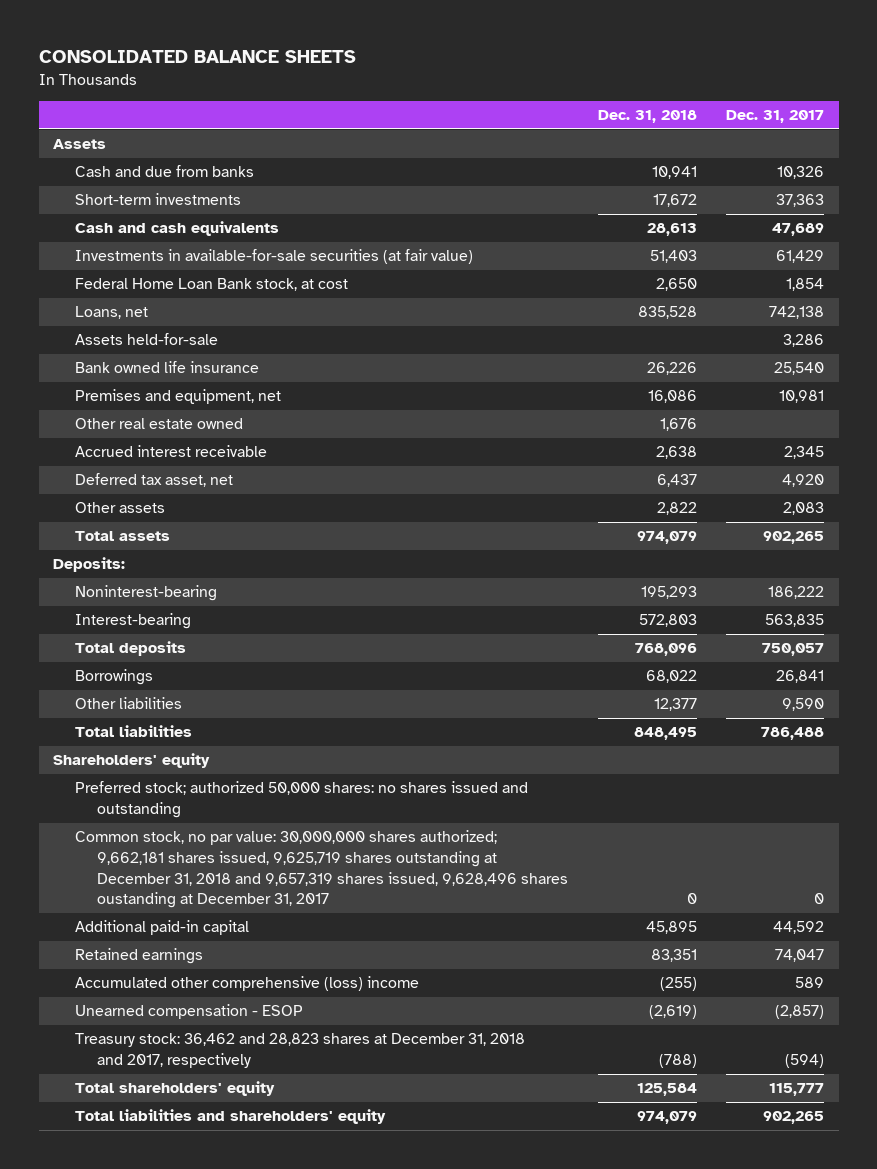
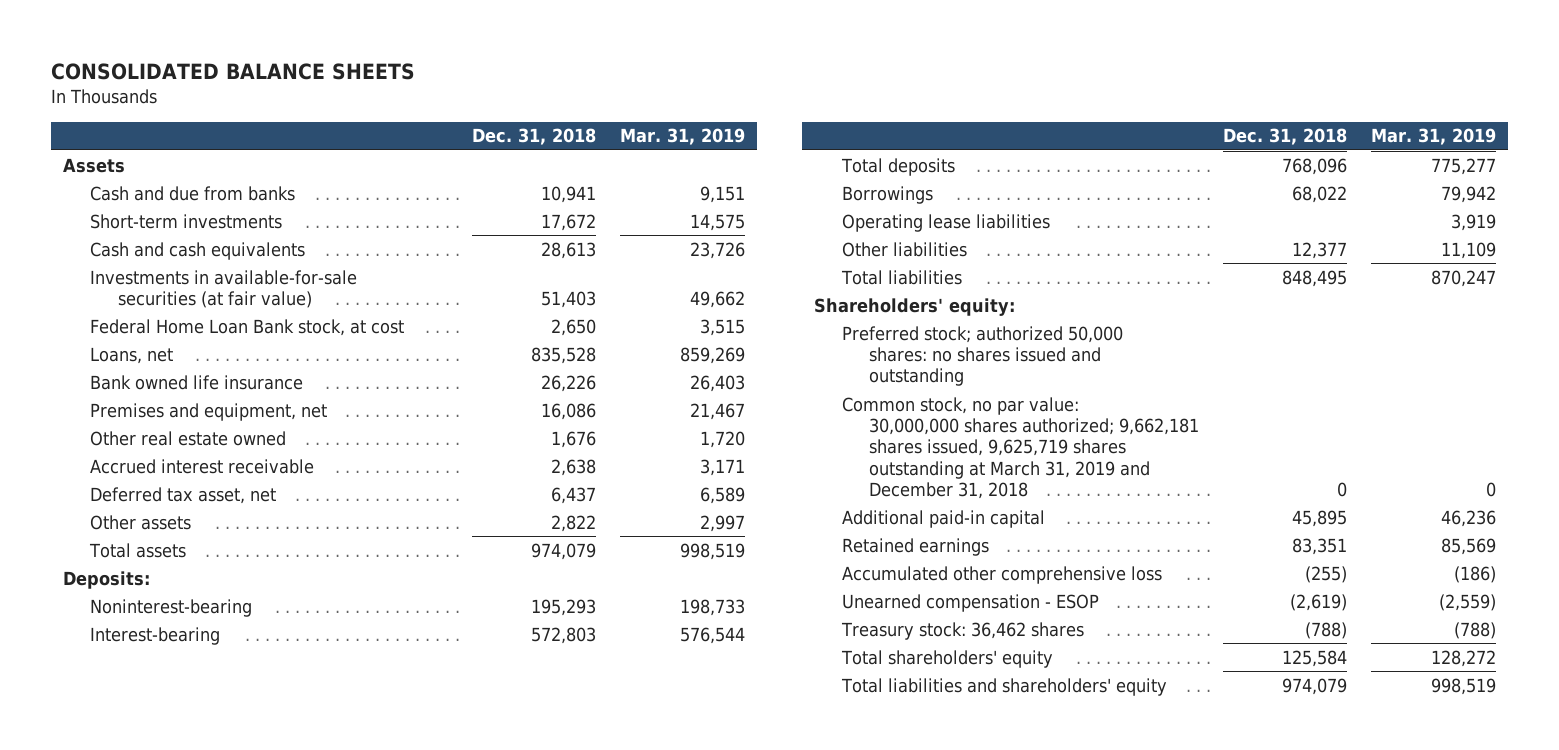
[725,110,824,124] Dec. 31, 2017 -> none
none -> [619,128,745,146] Mar. 31, 2019
[75,333,219,346] Assets held-for-sale -> none
none -> [841,213,1050,232] Operating lease liabilities
[53,753,211,769] Shareholders' equity -> [814,297,1016,316] Shareholders' equity:
[75,830,569,909] Common stock, no par value: 30,000,000 shares authorized; 9,662,181 shares issued, 9,625,719 shares outstanding at December 31, 2018 and 9,657,319 shares issued, 9,628,496 shares oustanding at December 31, 2017 -> [841,396,1200,500] Common stock, no par value: 30,000,000 shares authorized; 9,662,181 shares issued, 9,625,719 shares outstanding at March 31, 2019 and December 31, 2018
[75,976,420,992] Accumulated other comprehensive (loss) income -> [841,565,1162,584] Accumulated other comprehensive loss
[75,1033,526,1068] Treasury stock: 36,462 and 28,823 shares at December 31, 2018 and 2017, respectively -> [840,621,1084,640] Treasury stock: 36,462 shares

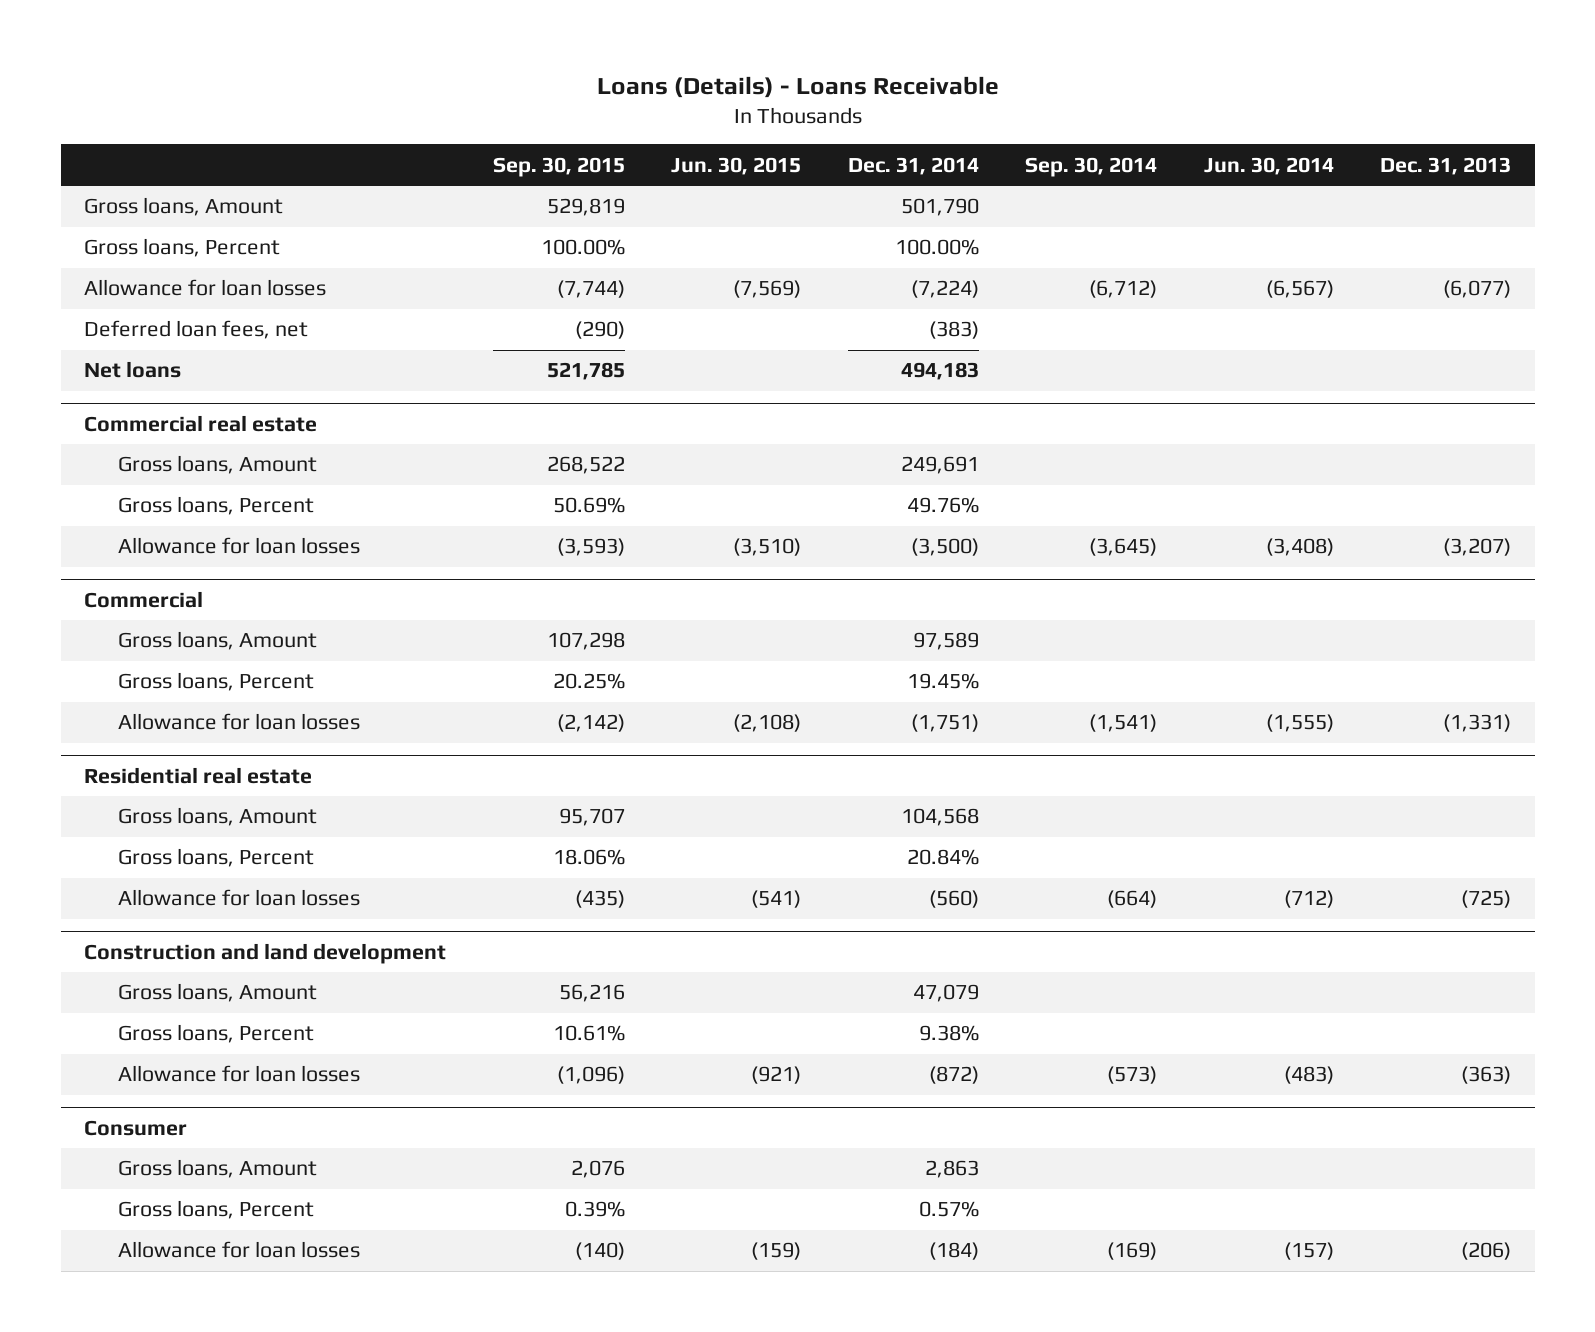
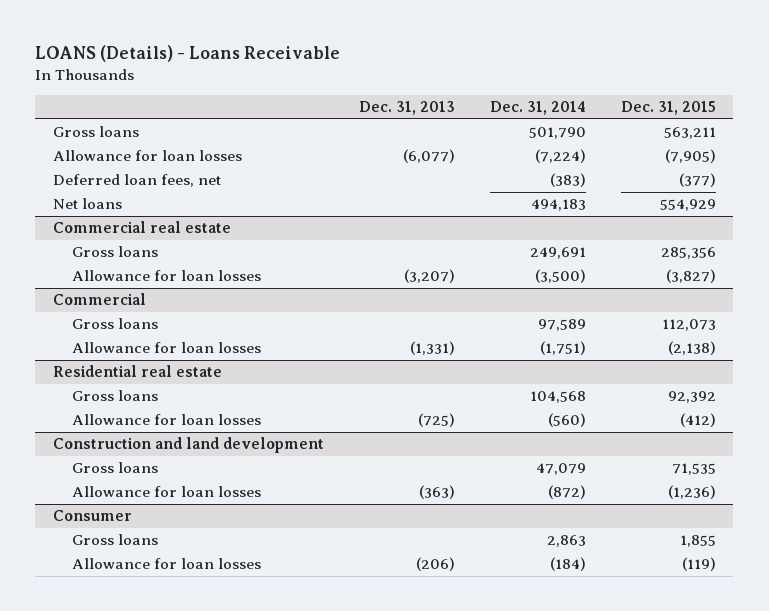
[596,76,999,99] Loans (Details) - Loans Receivable -> [35,45,341,63] LOANS (Details) - Loans Receivable
[492,156,625,177] Sep. 30, 2015 -> none
[671,156,802,175] Jun. 30, 2015 -> none
[1025,156,1158,177] Sep. 30, 2014 -> none
[1203,156,1334,175] Jun. 30, 2014 -> none
none -> [620,101,716,116] Dec. 31, 2015
[84,238,281,258] Gross loans, Percent -> none
[84,197,284,217] Gross loans, Amount -> [52,126,139,138] Gross loans
[117,496,314,516] Gross loans, Percent -> none
[117,455,317,475] Gross loans, Amount -> [71,246,158,258] Gross loans
[117,672,314,692] Gross loans, Percent -> none
[117,631,317,651] Gross loans, Amount -> [71,318,158,330] Gross loans
[117,848,314,868] Gross loans, Percent -> none
[117,807,317,827] Gross loans, Amount -> [71,390,158,402] Gross loans
[117,1024,314,1044] Gross loans, Percent -> none
[117,983,317,1003] Gross loans, Amount -> [71,462,158,474] Gross loans
[117,1200,314,1220] Gross loans, Percent -> none
[117,1159,317,1179] Gross loans, Amount -> [71,534,158,546] Gross loans

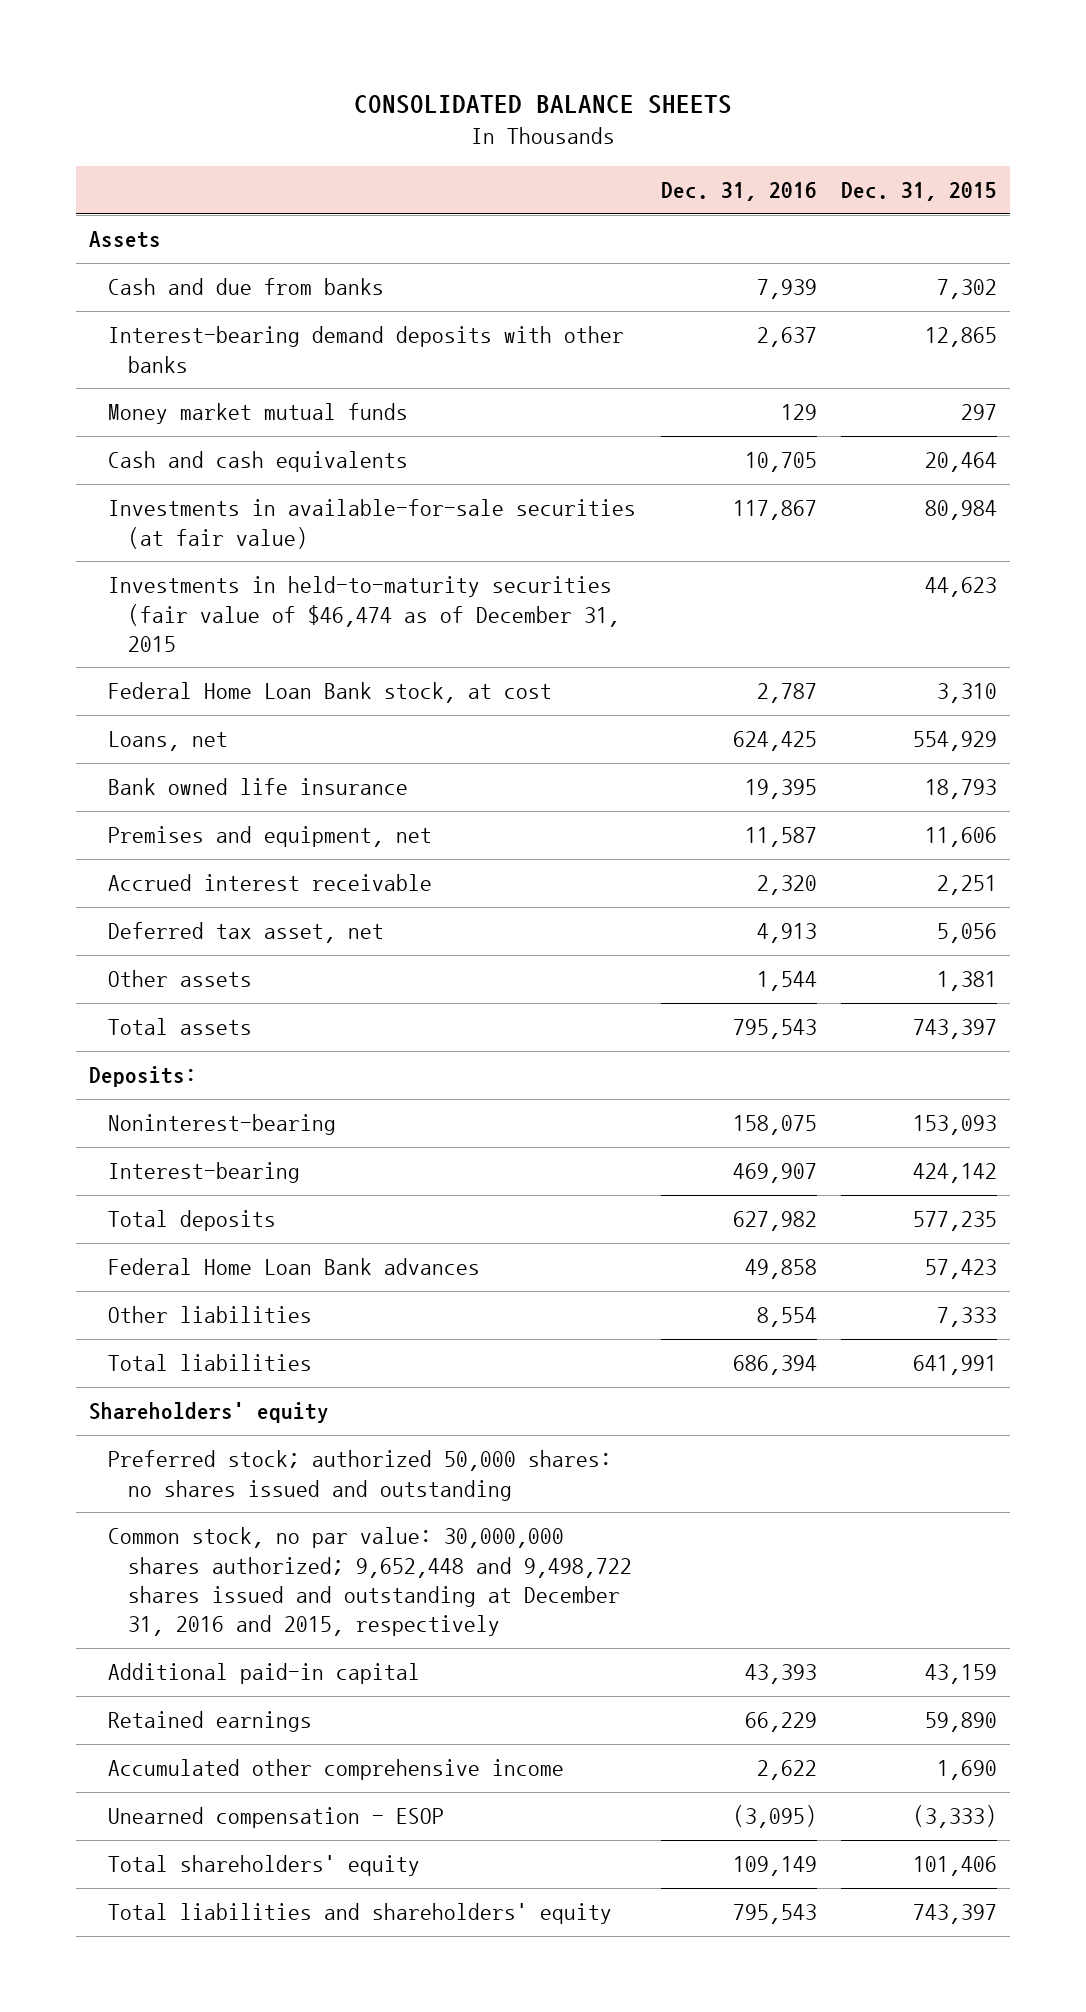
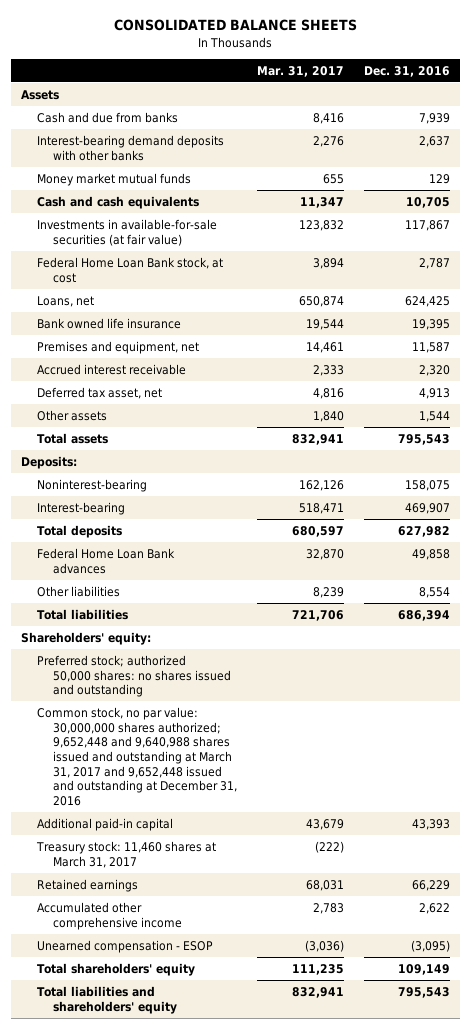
[841,182,998,202] Dec. 31, 2015 -> none
none -> [256,65,344,77] Mar. 31, 2017
[108,576,621,652] Investments in held-to-maturity securities (fair value of $46,474 as of December 31, 2015 -> none
[88,1402,329,1424] Shareholders' equity -> [21,632,152,646] Shareholders' equity:
[108,1527,633,1637] Common stock, no par value: 30,000,000 shares authorized; 9,652,448 and 9,498,722 shares issued and outstanding at December 31, 2016 and 2015, respectively -> [36,707,237,806] Common stock, no par value: 30,000,000 shares authorized; 9,652,448 and 9,640,988 shares issued and outstanding at March 31, 2017 and 9,652,448 issued and outstanding at December 31, 2016
none -> [35,841,216,868] Treasury stock: 11,460 shares at March 31, 2017

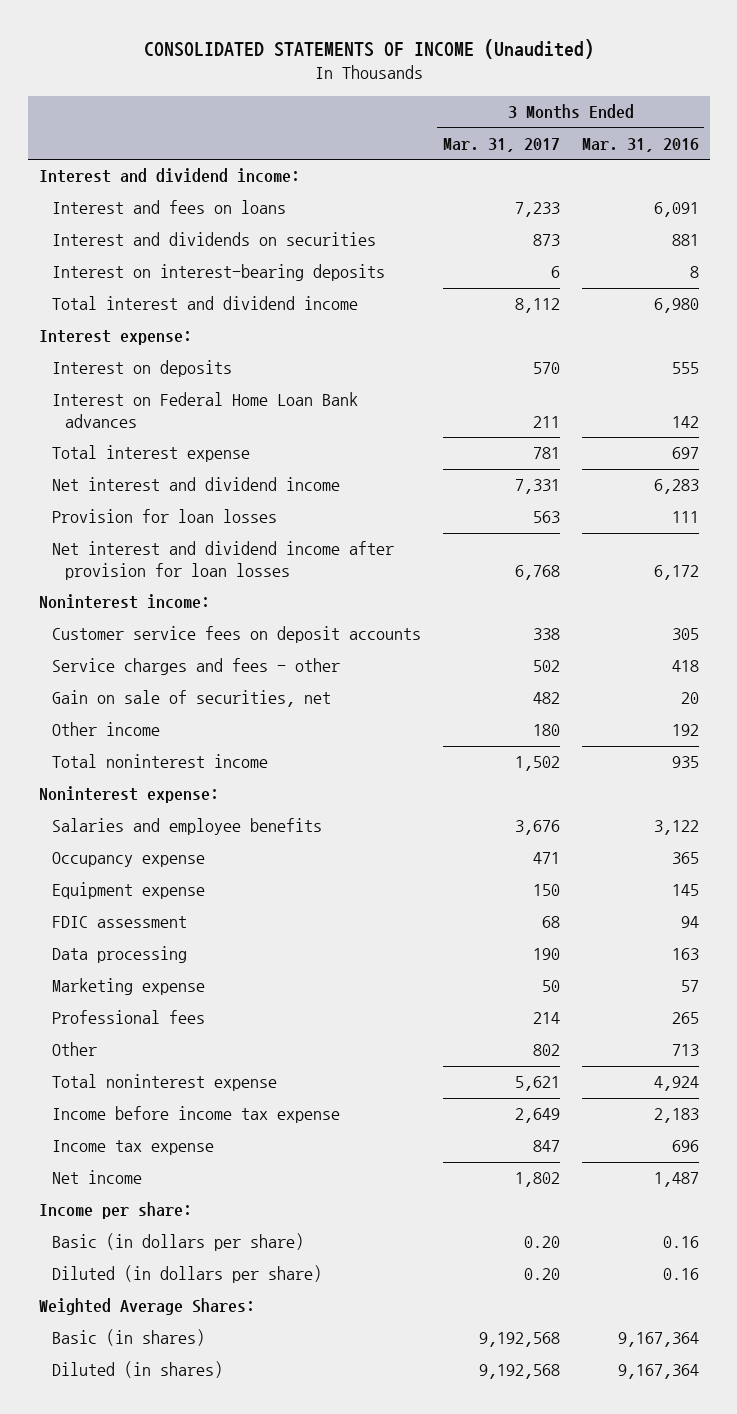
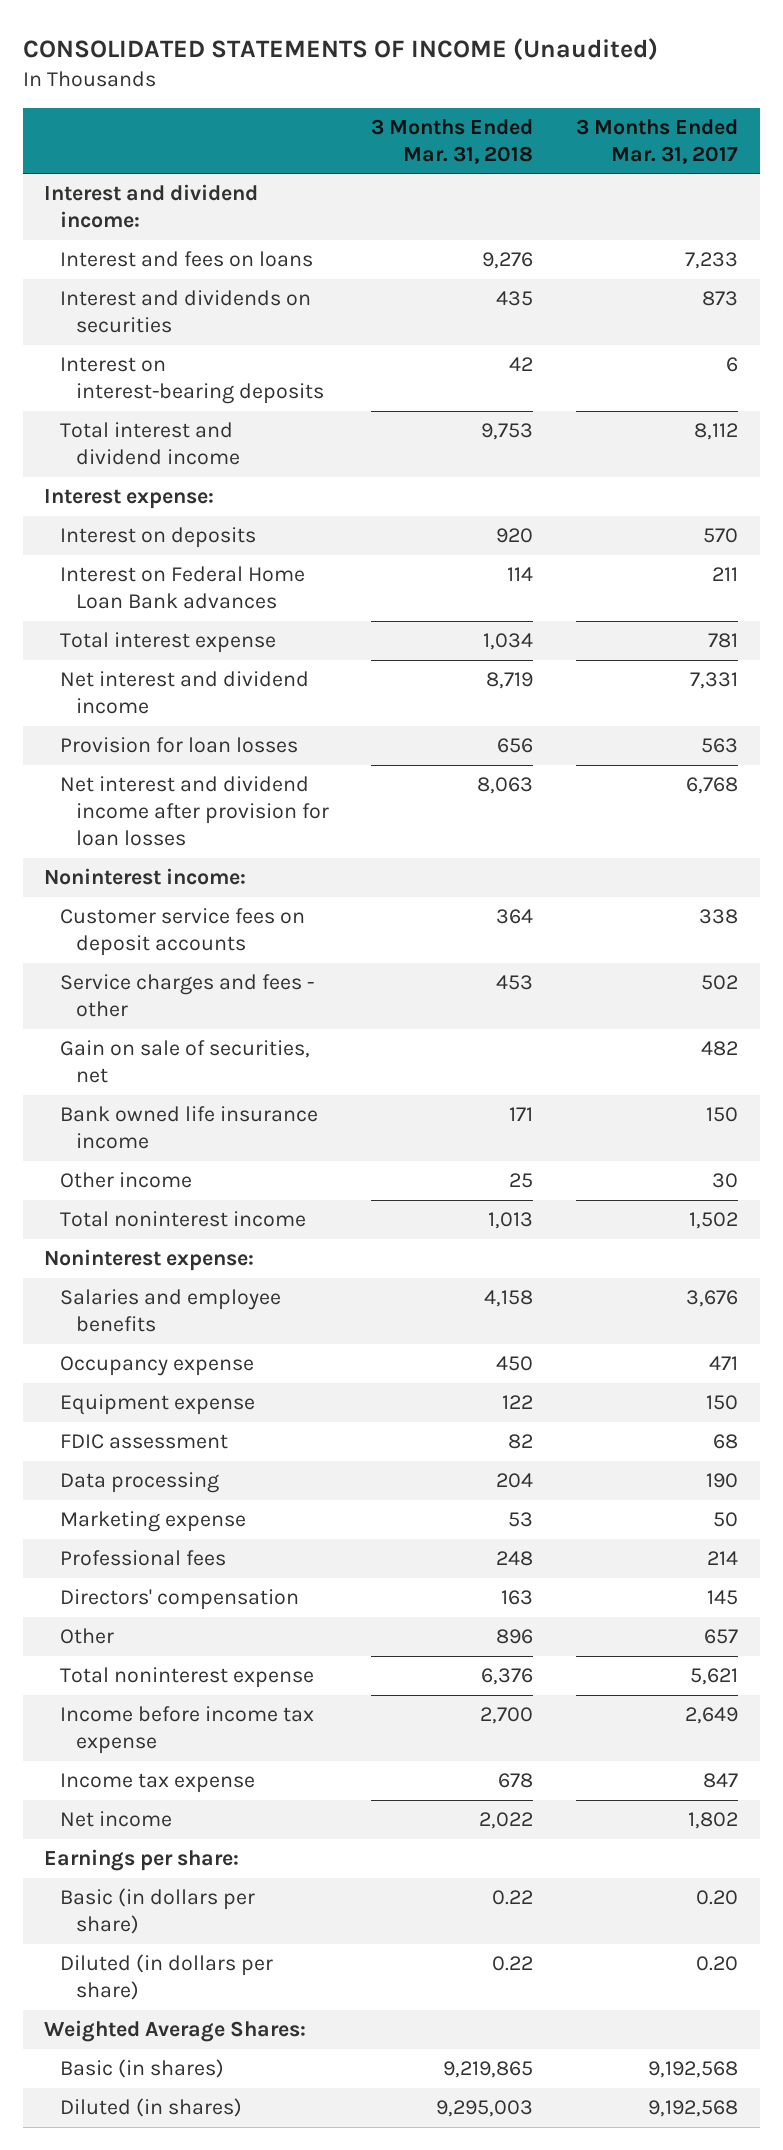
[581,137,699,152] Mar. 31, 2016 -> none
none -> [371,118,534,164] 3 Months Ended Mar. 31, 2018
none -> [59,1106,318,1150] Bank owned life insurance income
[532,724,560,737] 180 -> [712,1173,739,1189] 30
none -> [59,1589,299,1611] Directors' compensation
[532,1044,560,1057] 802 -> [704,1629,739,1645] 657
[38,1202,192,1220] Income per share: -> [44,1849,240,1872] Earnings per share:

